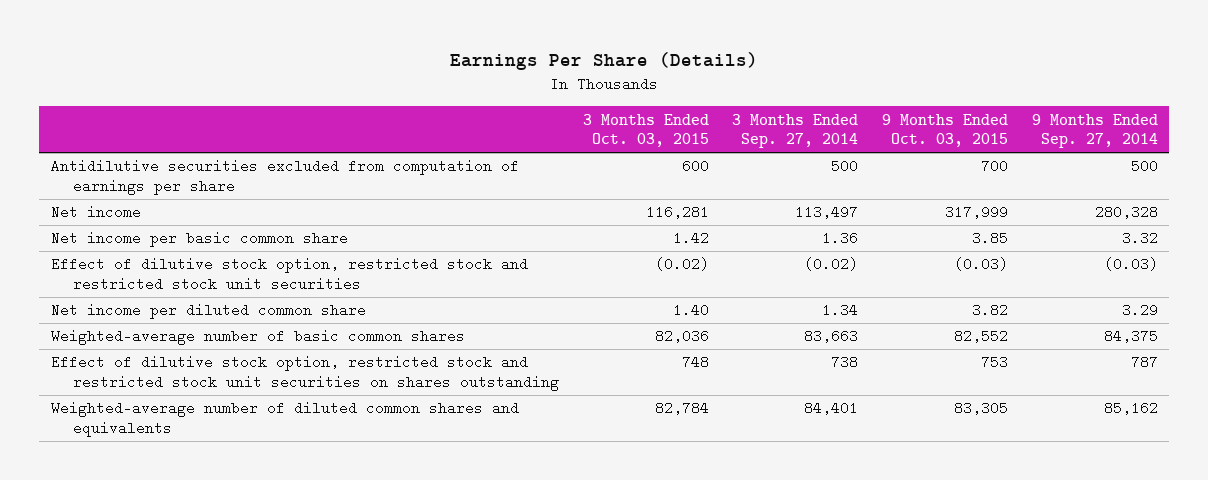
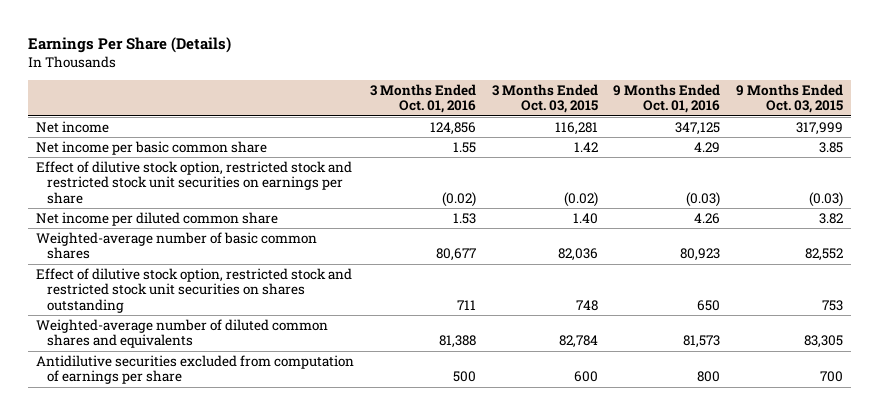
[732,113,859,149] 3 Months Ended Sep. 27, 2014 -> none
[1031,113,1158,149] 9 Months Ended Sep. 27, 2014 -> none
none -> [369,83,476,114] 3 Months Ended Oct. 01, 2016
none -> [613,83,721,114] 9 Months Ended Oct. 01, 2016
[50,257,528,292] Effect of dilutive stock option, restricted stock and restricted stock unit securities -> [36,160,353,204] Effect of dilutive stock option, restricted stock and restricted stock unit securities on earnings per share
[50,159,519,196] Antidilutive securities excluded from computation of earnings per share -> [36,354,355,385] Antidilutive securities excluded from computation of earnings per share

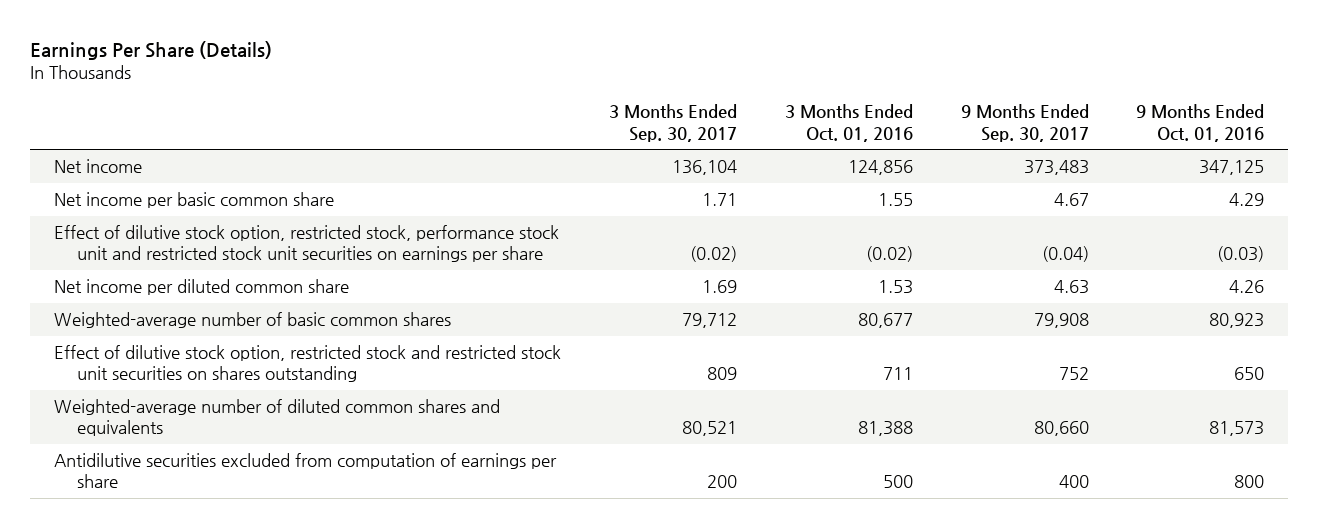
[491,83,598,114] 3 Months Ended Oct. 03, 2015 -> none
[735,83,843,114] 9 Months Ended Oct. 03, 2015 -> none
none -> [608,104,737,142] 3 Months Ended Sep. 30, 2017
none -> [960,104,1089,142] 9 Months Ended Sep. 30, 2017
[36,160,353,204] Effect of dilutive stock option, restricted stock and restricted stock unit securities on earnings per share -> [54,225,560,263] Effect of dilutive stock option, restricted stock, performance stock unit and restricted stock unit securities on earnings per share

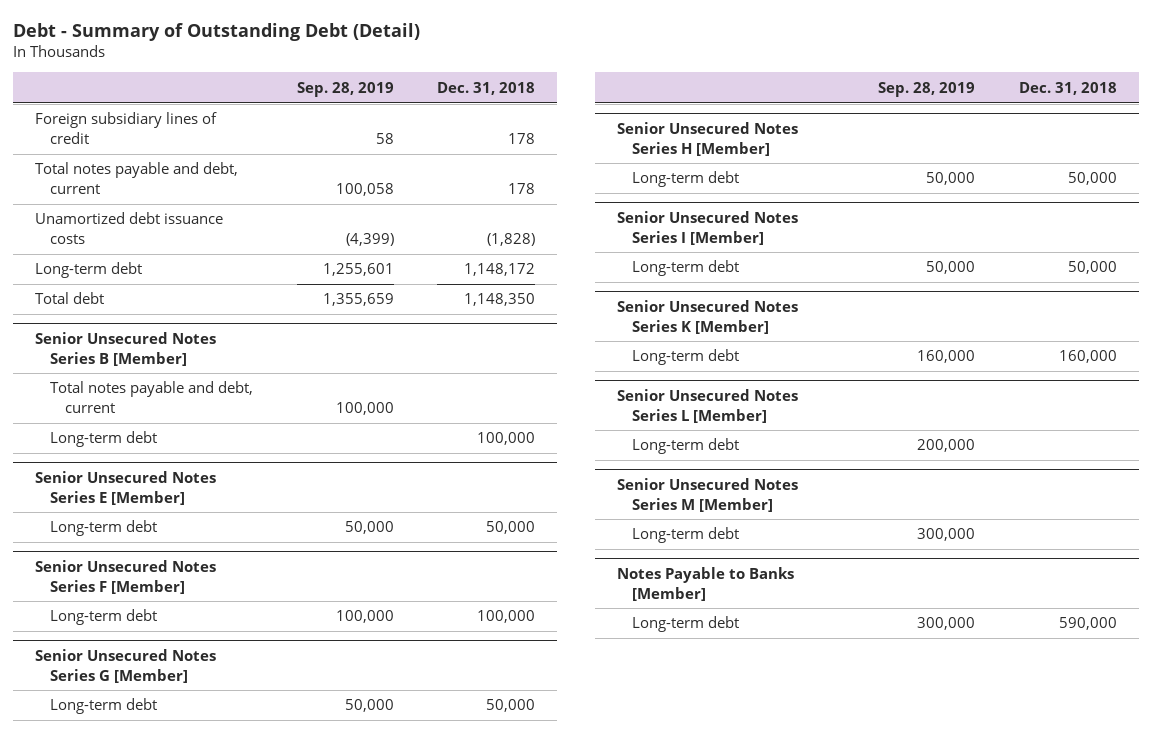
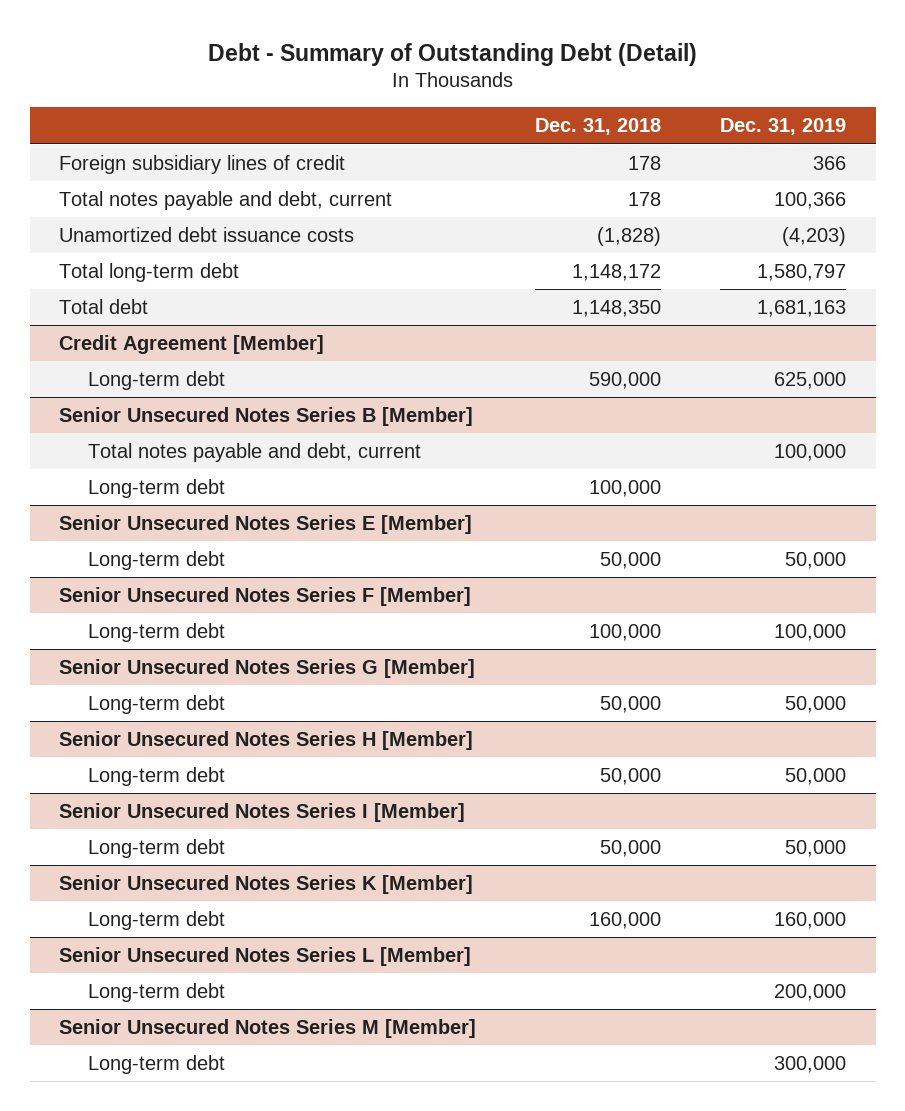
[296,81,394,97] Sep. 28, 2019 -> none
none -> [720,118,847,136] Dec. 31, 2019
[34,262,142,279] Long-term debt -> [59,262,240,282] Total long-term debt
none -> [59,334,325,354] Credit Agreement [Member]
none -> [88,370,226,390] Long-term debt
[616,567,794,601] Notes Payable to Banks [Member] -> none
[631,616,739,633] Long-term debt -> none

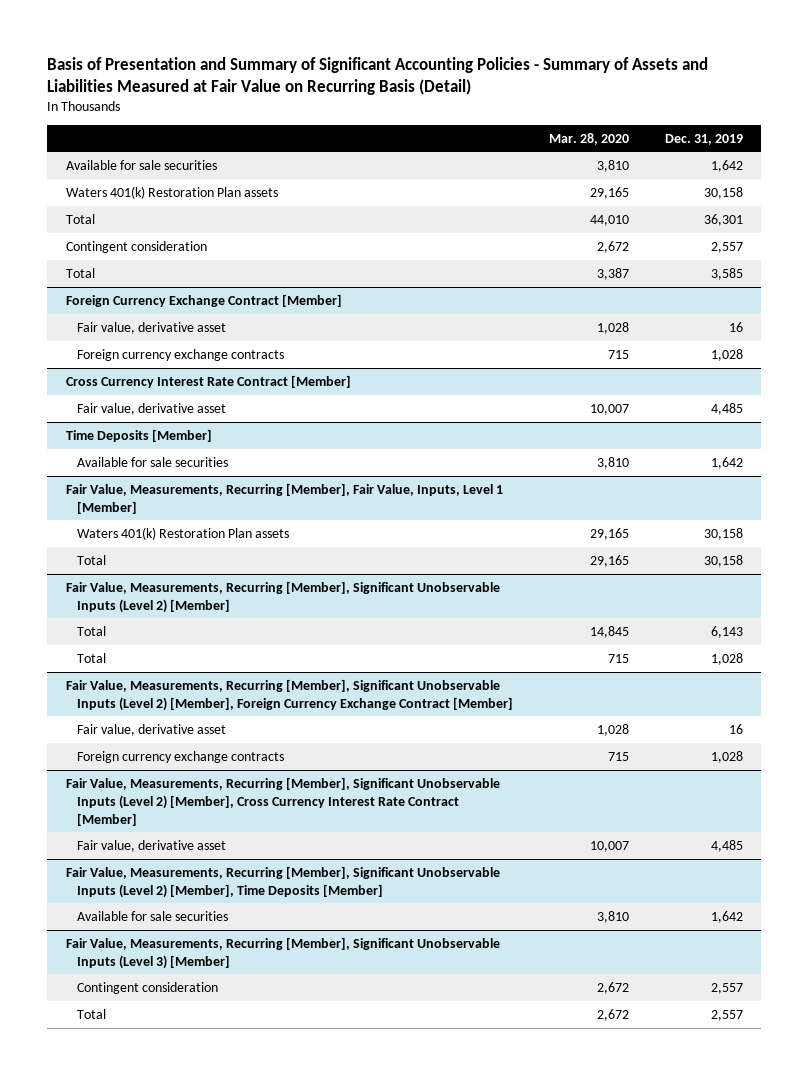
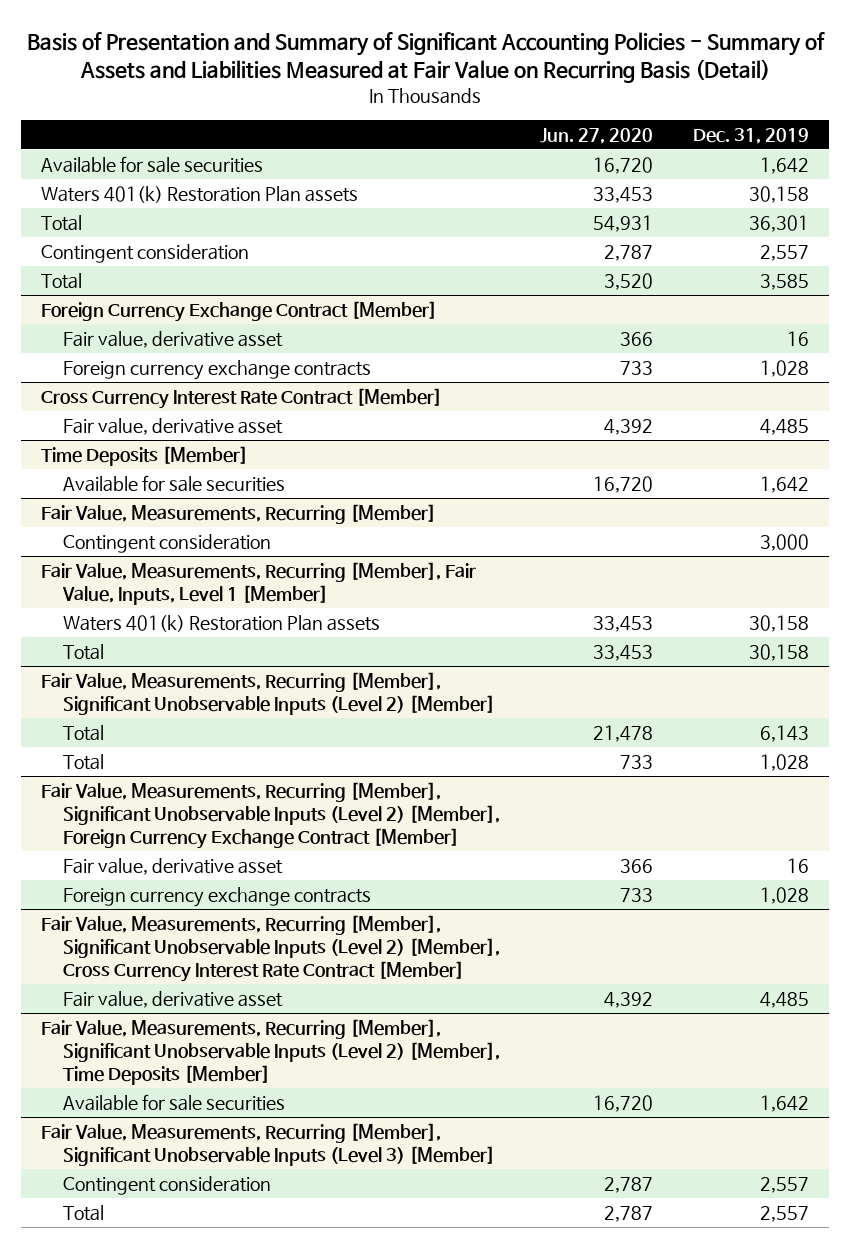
[549,132,630,145] Mar. 28, 2020 -> none
none -> [540,127,654,144] Jun. 27, 2020
none -> [41,503,437,524] Fair Value, Measurements, Recurring [Member]
none -> [63,533,272,553] Contingent consideration

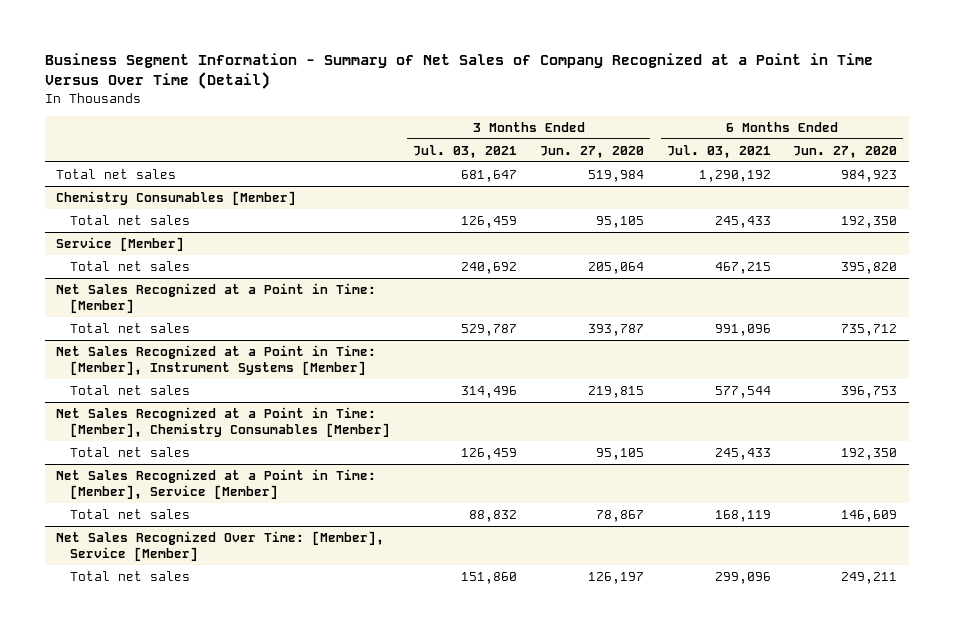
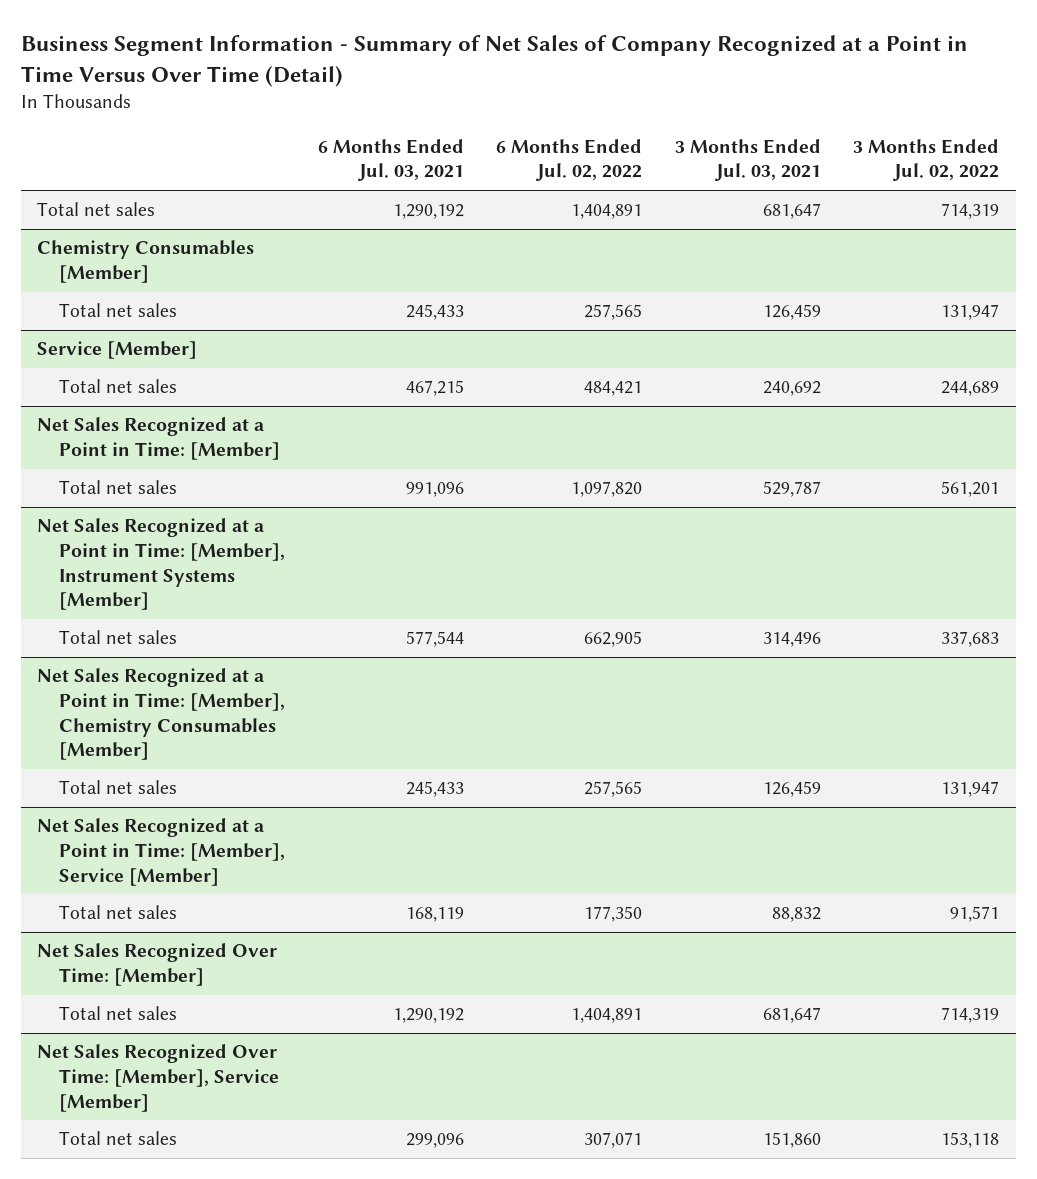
[539,145,644,158] Jun. 27, 2020 -> none
[793,145,898,158] Jun. 27, 2020 -> none
none -> [496,138,643,182] 6 Months Ended Jul. 02, 2022
none -> [853,138,1000,182] 3 Months Ended Jul. 02, 2022
none -> [37,943,278,986] Net Sales Recognized Over Time: [Member]
none -> [59,1006,178,1021] Total net sales

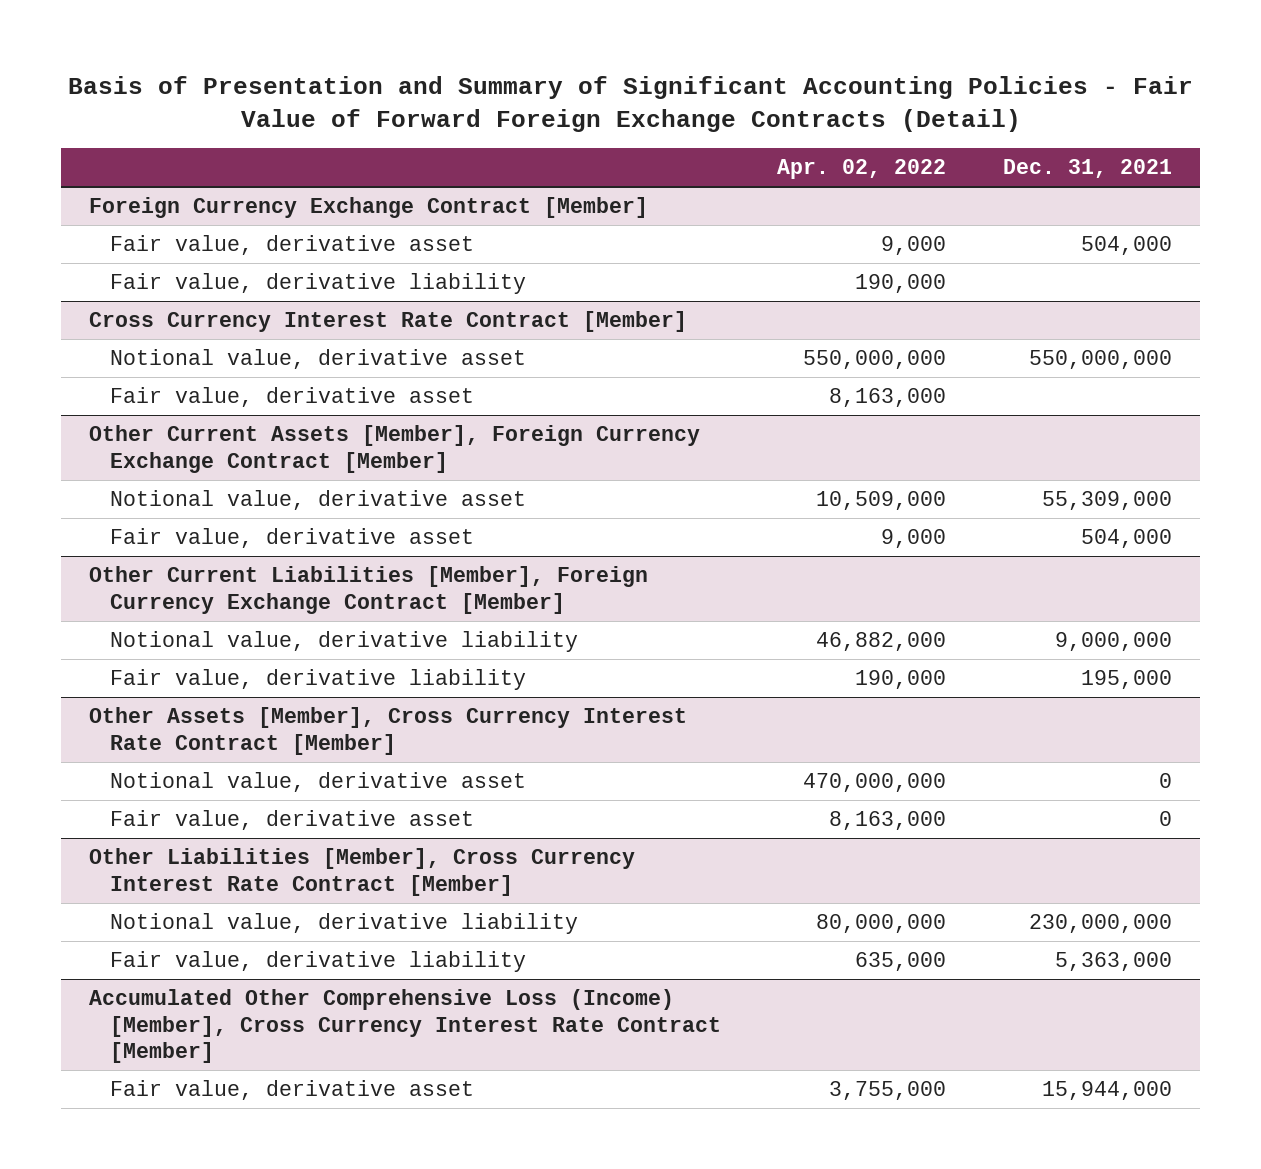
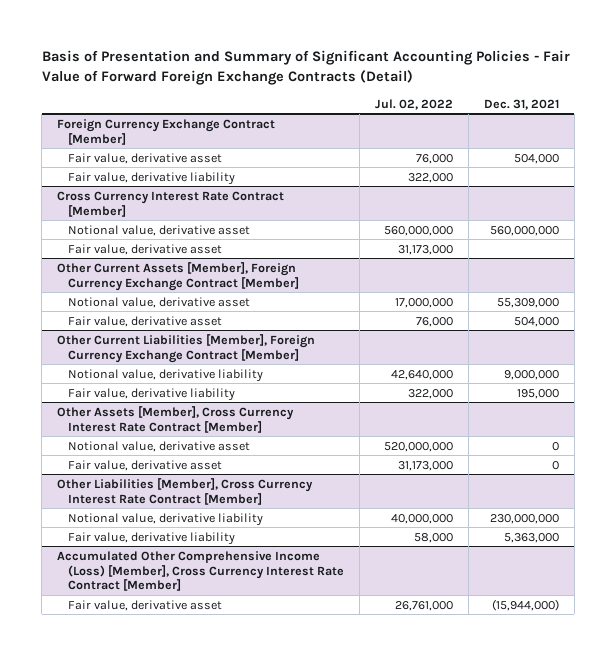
[777,159,947,180] Apr. 02, 2022 -> none
none -> [374,98,453,110] Jul. 02, 2022
[1028,350,1172,370] 550,000,000 -> [489,225,559,236] 560,000,000
[89,989,721,1064] Accumulated Other Comprehensive Loss (Income) [Member], Cross Currency Interest Rate Contract [Member] -> [57,550,345,592] Accumulated Other Comprehensive Income (Loss) [Member], Cross Currency Interest Rate Contract [Member]
[1041,1081,1172,1101] 15,944,000 -> [491,598,559,611] (15,944,000)

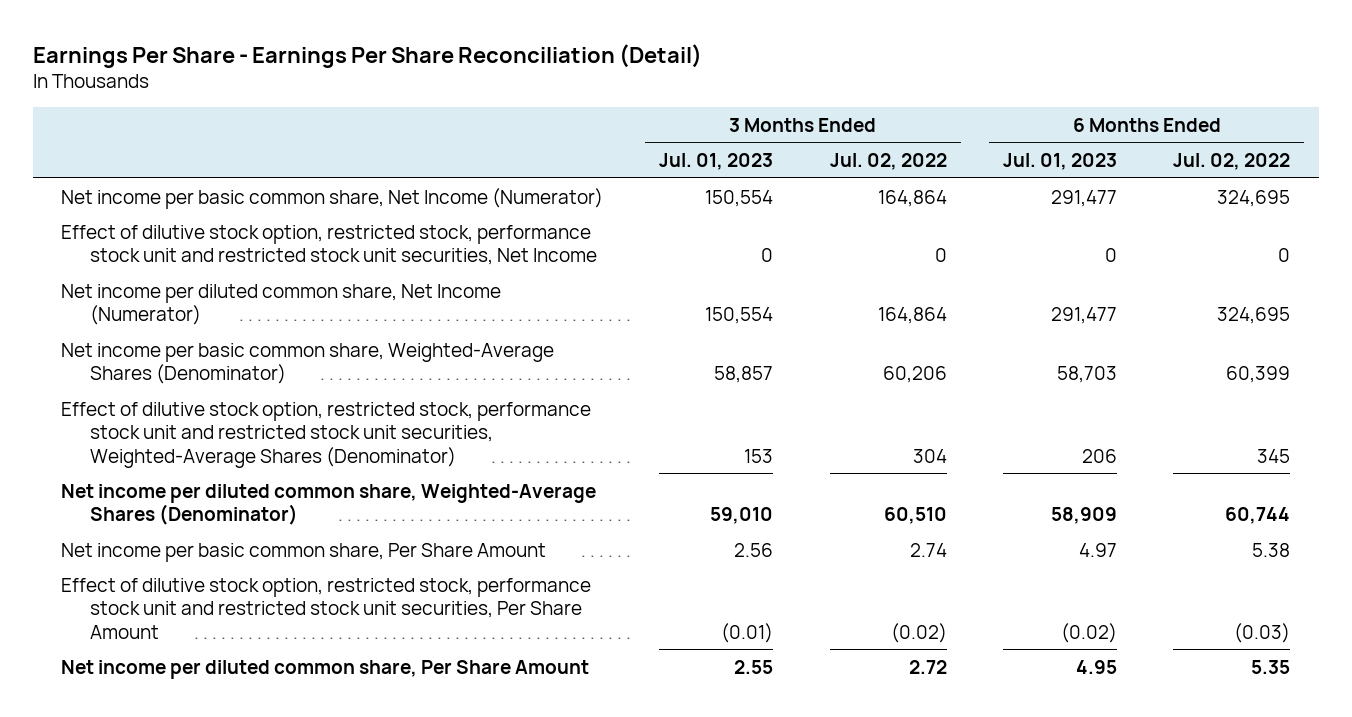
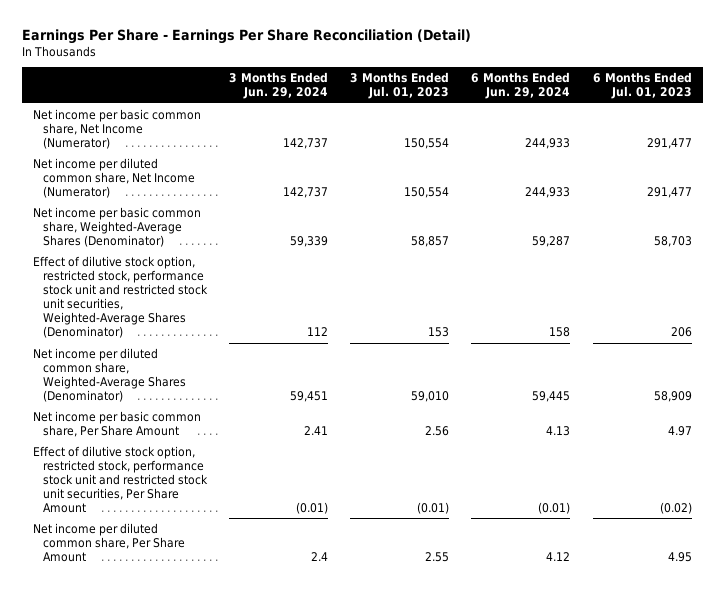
[829,153,947,171] Jul. 02, 2022 -> none
[1173,153,1291,171] Jul. 02, 2022 -> none
none -> [228,72,328,100] 3 Months Ended Jun. 29, 2024
none -> [471,72,571,100] 6 Months Ended Jun. 29, 2024
[61,224,598,266] Effect of dilutive stock option, restricted stock, performance stock unit and restricted stock unit securities, Net Income -> none

